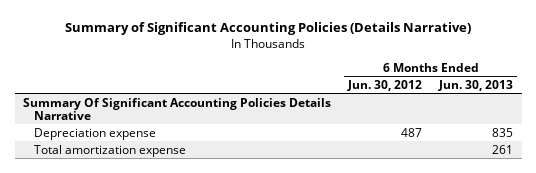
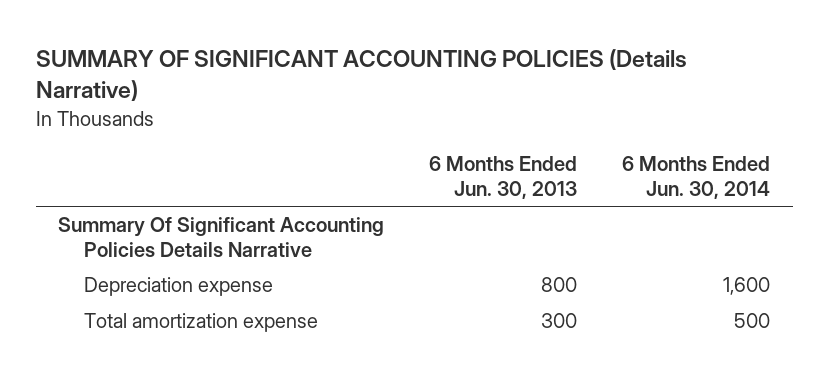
[65,22,472,36] Summary of Significant Accounting Policies (Details Narrative) -> [35,48,687,102] SUMMARY OF SIGNIFICANT ACCOUNTING POLICIES (Details Narrative)
[347,79,423,91] Jun. 30, 2012 -> none
none -> [622,156,771,199] 6 Months Ended Jun. 30, 2014
[492,127,514,137] 835 -> [541,277,578,293] 800
[492,144,514,154] 261 -> [541,313,578,329] 300

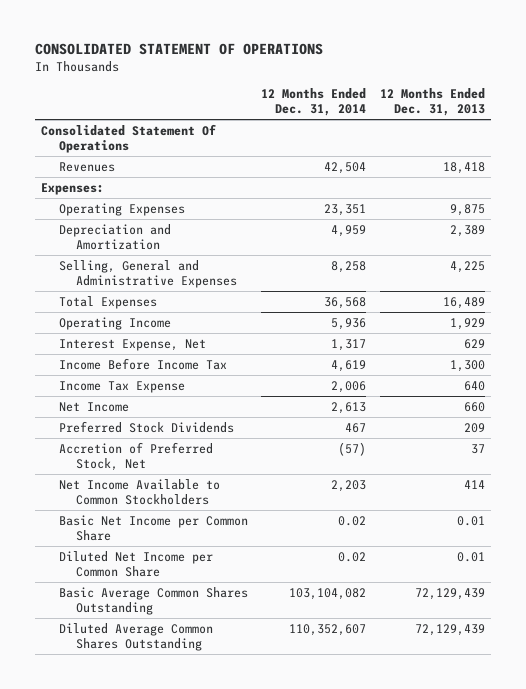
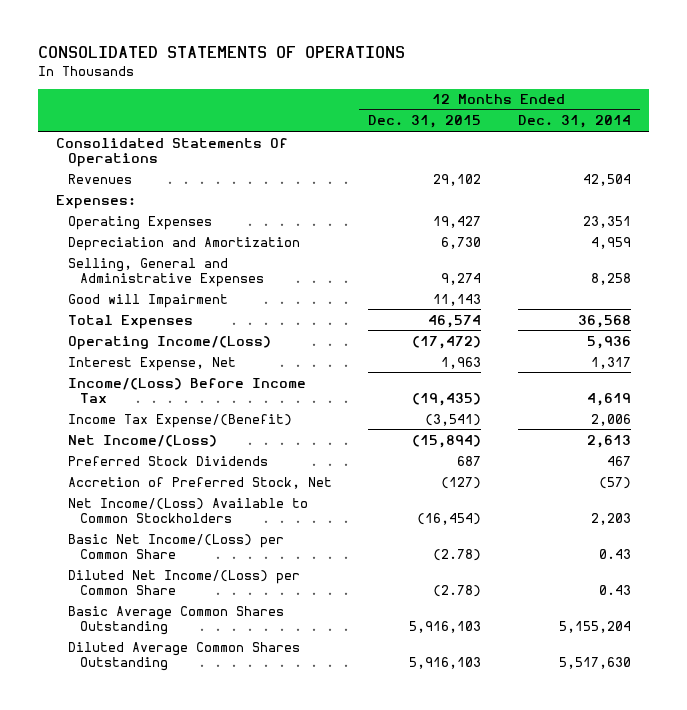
[34,43,323,56] CONSOLIDATED STATEMENT OF OPERATIONS -> [37,46,405,59] CONSOLIDATED STATEMENTS OF OPERATIONS
[379,88,485,117] 12 Months Ended Dec. 31, 2013 -> none
none -> [368,115,482,129] Dec. 31, 2015
[41,123,217,153] Consolidated Statement Of Operations -> [56,137,289,167] Consolidated Statements Of Operations
none -> [68,293,229,308] Good will Impairment
[58,316,171,330] Operating Income -> [68,335,272,350] Operating Income/(Loss)
[58,357,227,370] Income Before Income Tax -> [68,377,307,403] Income/(Loss) Before Income Tax
[58,380,185,393] Income Tax Expense -> [68,413,293,428] Income Tax Expense/(Benefit)
[58,401,129,412] Net Income -> [68,434,218,447] Net Income/(Loss)
[58,478,220,505] Net Income Available to Common Stockholders -> [68,497,309,523] Net Income/(Loss) Available to Common Stockholders
[58,514,248,541] Basic Net Income per Common Share -> [68,533,285,559] Basic Net Income/(Loss) per Common Share
[338,515,367,526] 0.02 -> [598,548,631,559] 0.43
[58,550,213,577] Diluted Net Income per Common Share -> [68,569,301,595] Diluted Net Income/(Loss) per Common Share
[338,551,367,562] 0.02 -> [598,584,631,595] 0.43
[289,587,367,600] 103,104,082 -> [558,620,631,633] 5,155,204
[289,623,367,636] 110,352,607 -> [558,656,631,669] 5,517,630

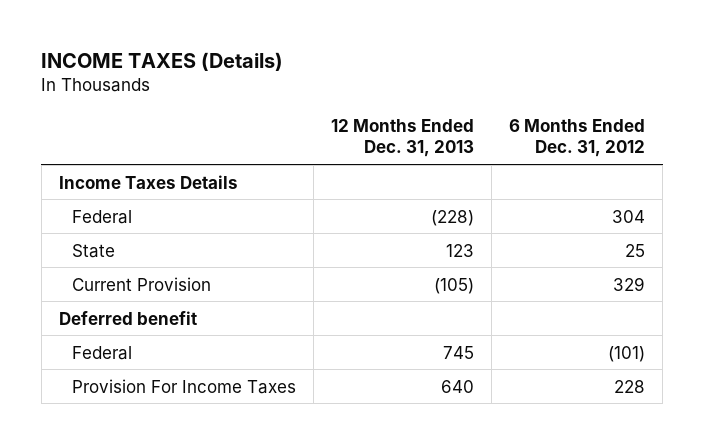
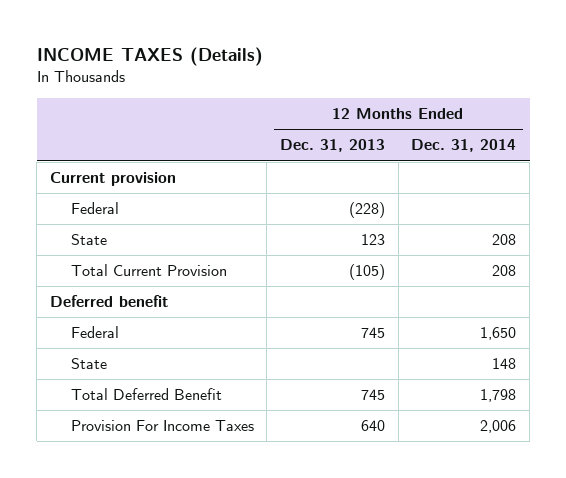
[509,119,646,158] 6 Months Ended Dec. 31, 2012 -> none
none -> [411,139,517,153] Dec. 31, 2014
[58,174,238,189] Income Taxes Details -> none
none -> [49,172,176,187] Current provision
[72,276,212,291] Current Provision -> [70,264,227,277] Total Current Provision
none -> [70,358,107,370] State
none -> [70,388,222,401] Total Deferred Benefit

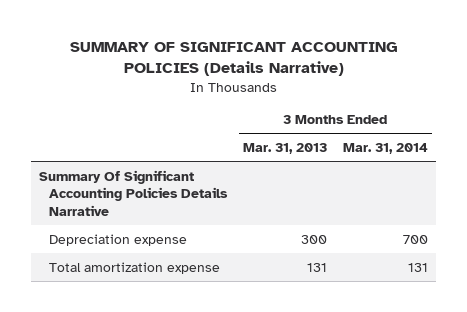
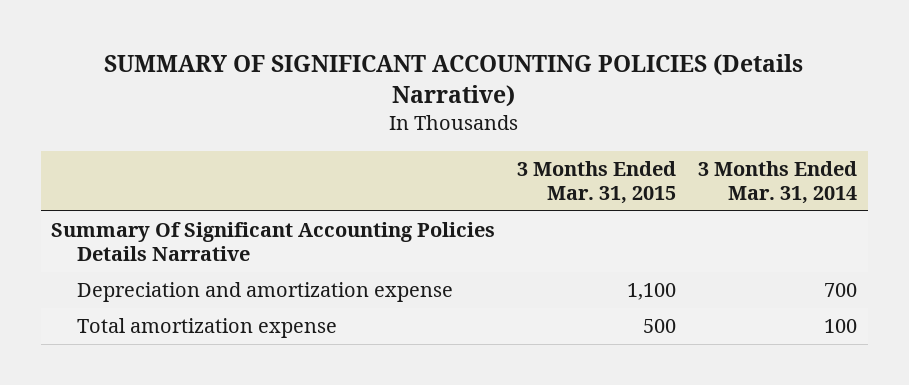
[243,143,328,155] Mar. 31, 2013 -> none
none -> [517,160,677,204] 3 Months Ended Mar. 31, 2015
[49,233,188,246] Depreciation expense -> [77,282,454,303] Depreciation and amortization expense
[407,262,428,272] 131 -> [824,319,858,334] 100

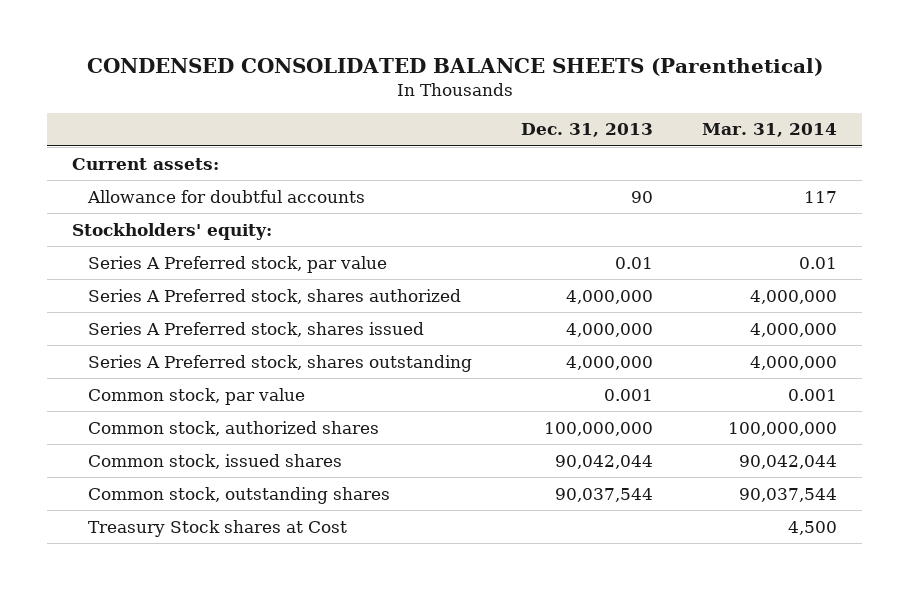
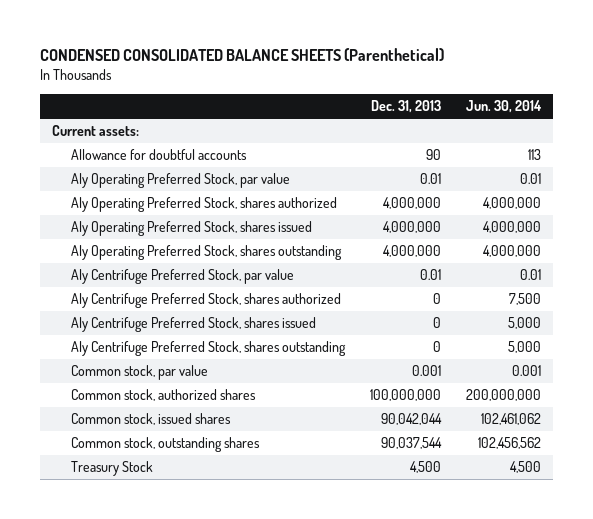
[702,123,838,138] Mar. 31, 2014 -> none
none -> [465,100,542,114] Jun. 30, 2014
[71,222,272,240] Stockholders' equity: -> none
[87,255,387,273] Series A Preferred stock, par value -> [70,173,290,189] Aly Operating Preferred Stock, par value
[87,288,461,304] Series A Preferred stock, shares authorized -> [70,197,337,213] Aly Operating Preferred Stock, shares authorized
[87,321,424,337] Series A Preferred stock, shares issued -> [70,221,312,237] Aly Operating Preferred Stock, shares issued
[87,354,472,372] Series A Preferred stock, shares outstanding -> [70,245,342,261] Aly Operating Preferred Stock, shares outstanding
none -> [70,269,294,285] Aly Centrifuge Preferred Stock, par value
none -> [70,293,341,309] Aly Centrifuge Preferred Stock, shares authorized
none -> [70,317,316,333] Aly Centrifuge Preferred Stock, shares issued
none -> [70,341,346,357] Aly Centrifuge Preferred Stock, shares outstanding
[87,519,347,537] Treasury Stock shares at Cost -> none
none -> [70,461,153,477] Treasury Stock

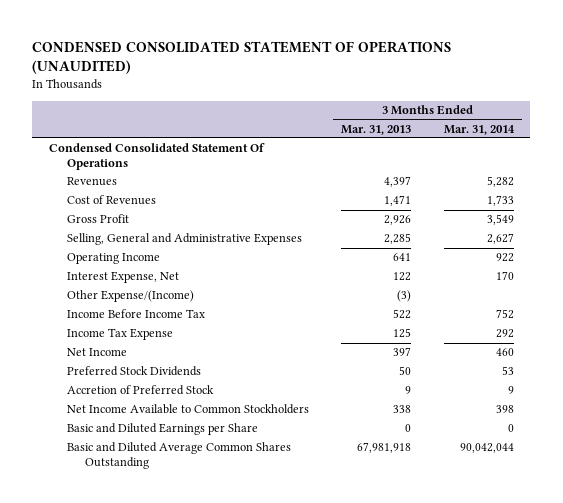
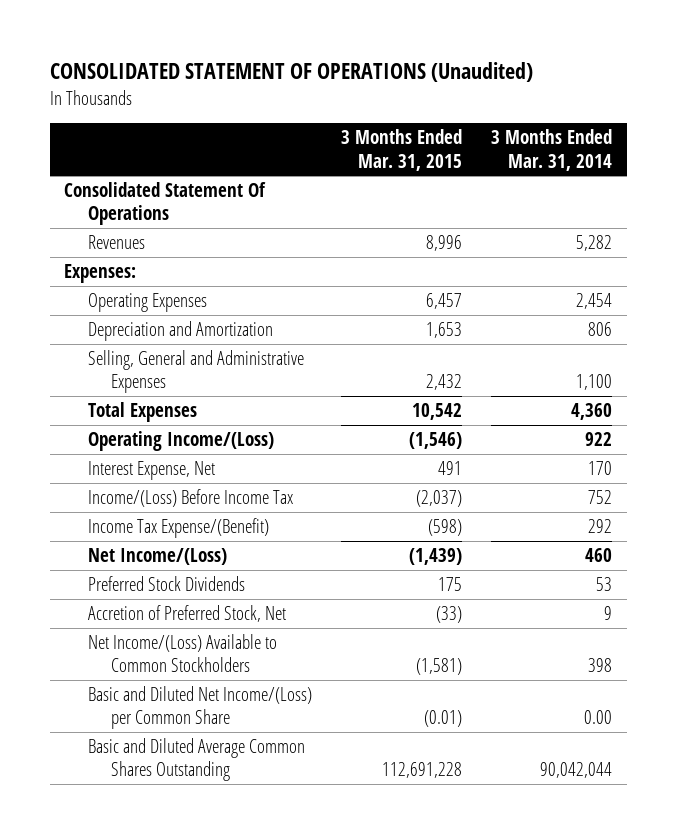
[32,40,452,75] CONDENSED CONSOLIDATED STATEMENT OF OPERATIONS (UNAUDITED) -> [49,62,533,83] CONSOLIDATED STATEMENT OF OPERATIONS (Unaudited)
[341,124,412,135] Mar. 31, 2013 -> none
none -> [340,129,462,171] 3 Months Ended Mar. 31, 2015
[48,143,265,171] Condensed Consolidated Statement Of Operations -> [64,182,267,226] Consolidated Statement Of Operations
[66,195,156,206] Cost of Revenues -> none
[66,214,129,224] Gross Profit -> none
none -> [64,264,137,284] Expenses:
none -> [87,293,207,313] Operating Expenses
none -> [87,321,273,342] Depreciation and Amortization
[487,233,515,245] 2,627 -> [576,374,613,391] 1,100
none -> [87,402,197,423] Total Expenses
[66,253,160,265] Operating Income -> [87,431,274,452] Operating Income/(Loss)
[66,290,194,303] Other Expense/(Income) -> none
[66,309,205,319] Income Before Income Tax -> [87,489,293,508] Income/(Loss) Before Income Tax
[66,328,173,341] Income Tax Expense -> [87,518,269,539] Income Tax Expense/(Benefit)
[66,348,127,357] Net Income -> [87,548,227,566] Net Income/(Loss)
[66,385,214,396] Accretion of Preferred Stock -> [87,605,286,623] Accretion of Preferred Stock, Net
[66,404,309,415] Net Income Available to Common Stockholders -> [87,634,277,673] Net Income/(Loss) Available to Common Stockholders
[66,423,258,436] Basic and Diluted Earnings per Share -> [87,686,312,730] Basic and Diluted Net Income/(Loss) per Common Share
[508,424,515,433] 0 -> [584,710,613,725] 0.00

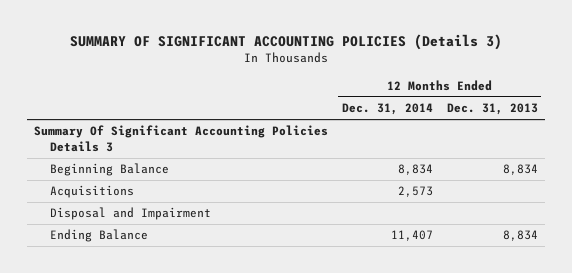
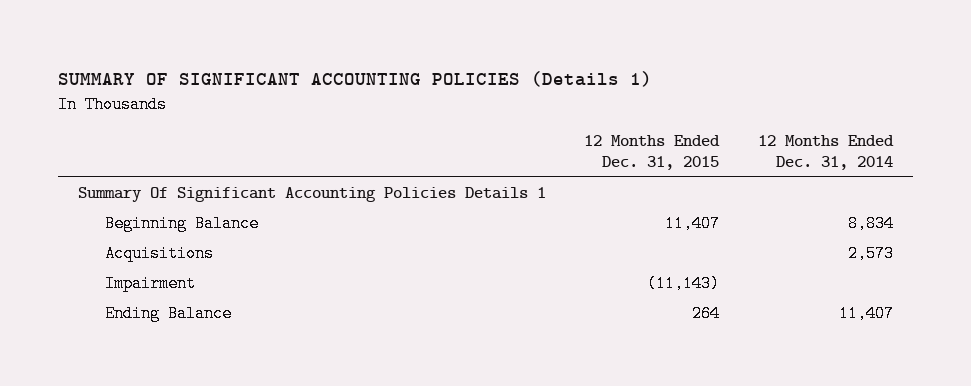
[69,33,502,50] SUMMARY OF SIGNIFICANT ACCOUNTING POLICIES (Details 3) -> [58,71,653,88] SUMMARY OF SIGNIFICANT ACCOUNTING POLICIES (Details 1)
[446,103,538,116] Dec. 31, 2013 -> none
none -> [584,135,721,171] 12 Months Ended Dec. 31, 2015
[33,125,328,153] Summary Of Significant Accounting Policies Details 3 -> [77,187,546,203] Summary Of Significant Accounting Policies Details 1
[49,207,211,221] Disposal and Impairment -> [105,275,197,293] Impairment

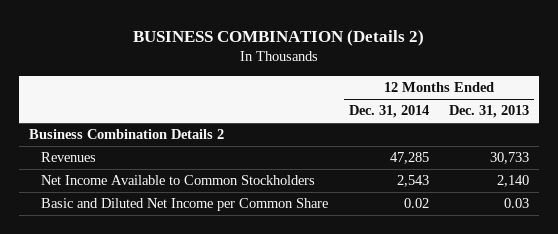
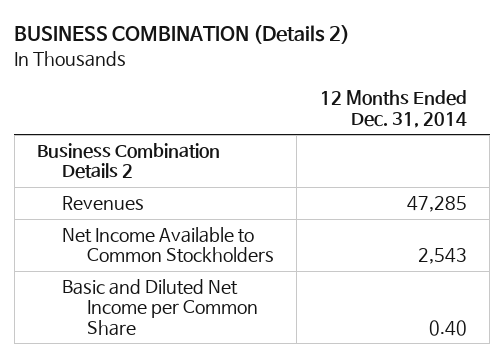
[449,105,530,119] Dec. 31, 2013 -> none
[403,198,429,209] 0.02 -> [428,319,467,336] 0.40

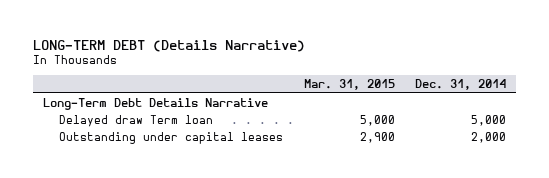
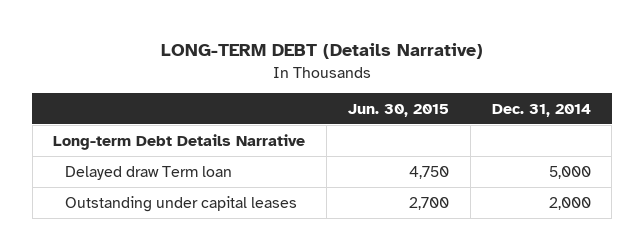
[303,78,395,90] Mar. 31, 2015 -> none
none -> [348,103,450,117] Jun. 30, 2015
[42,97,268,110] Long-Term Debt Details Narrative -> [53,133,306,150] Long-term Debt Details Narrative

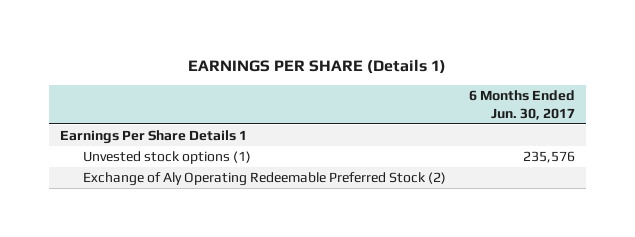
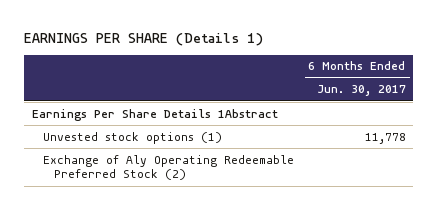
[60,130,248,145] Earnings Per Share Details 1 -> [31,108,278,121] Earnings Per Share Details 1Abstract
[522,151,575,164] 235,576 -> [364,132,406,144] 11,778

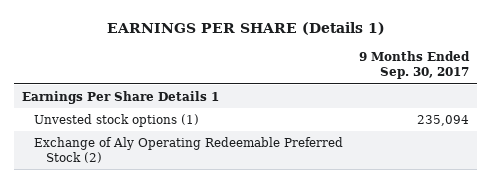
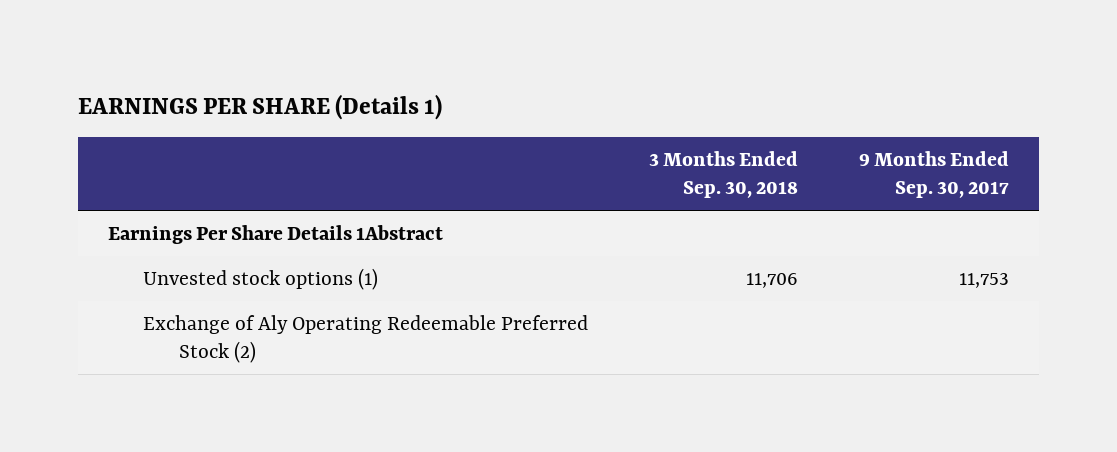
none -> [649,151,799,199] 3 Months Ended Sep. 30, 2018
[22,91,220,105] Earnings Per Share Details 1 -> [108,225,444,245] Earnings Per Share Details 1Abstract
[417,115,470,127] 235,094 -> [958,273,1009,289] 11,753

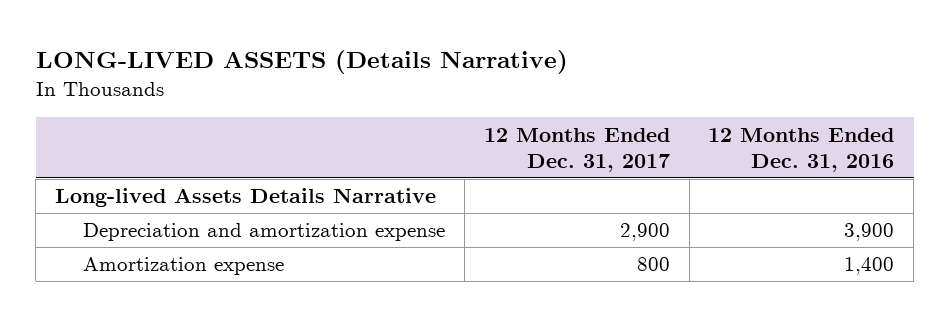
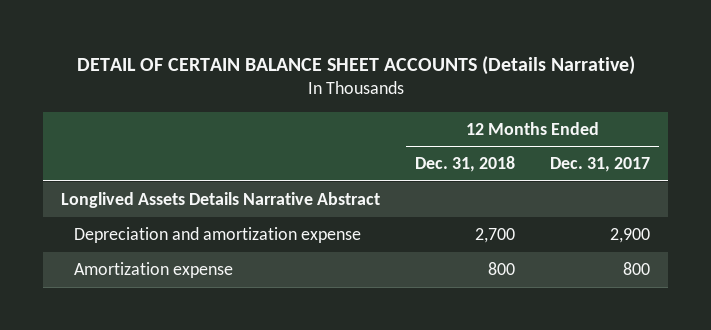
[35,50,568,75] LONG-LIVED ASSETS (Details Narrative) -> [76,55,635,75] DETAIL OF CERTAIN BALANCE SHEET ACCOUNTS (Details Narrative)
[708,127,895,172] 12 Months Ended Dec. 31, 2016 -> none
none -> [415,156,516,173] Dec. 31, 2018
[55,188,437,208] Long-lived Assets Details Narrative -> [61,191,381,208] Longlived Assets Details Narrative Abstract

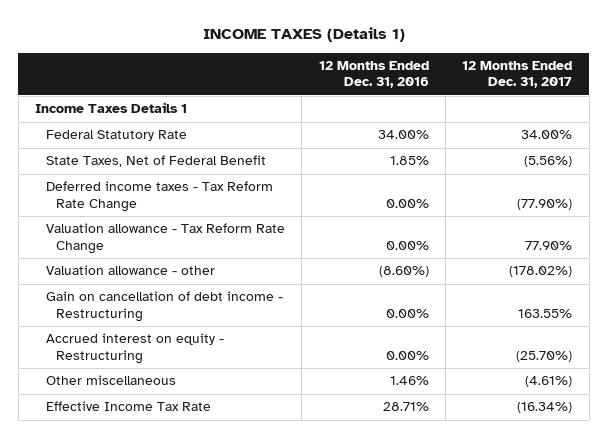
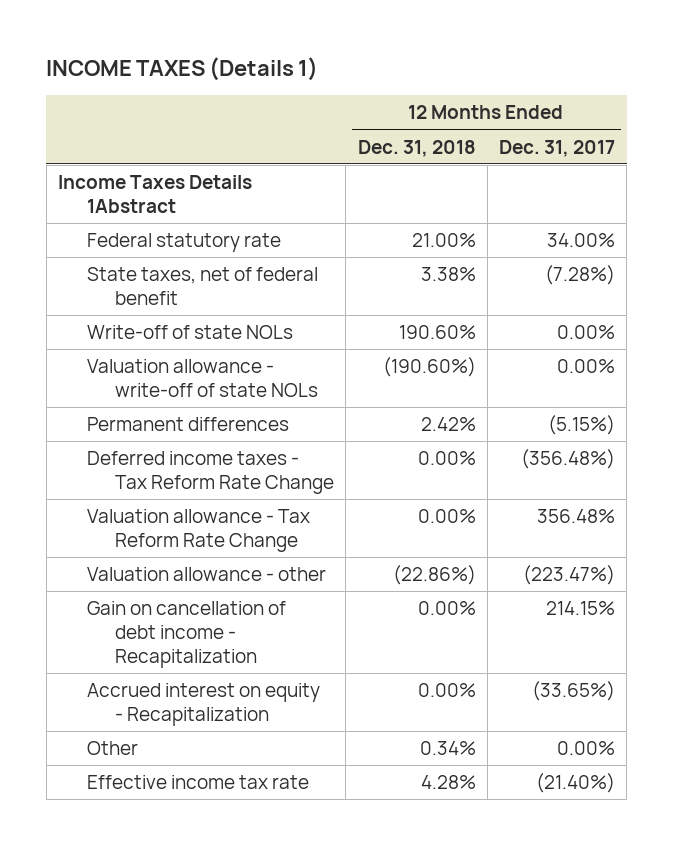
[318,61,429,89] 12 Months Ended Dec. 31, 2016 -> none
none -> [357,139,476,157] Dec. 31, 2018
[35,102,188,114] Income Taxes Details 1 -> [58,175,253,214] Income Taxes Details 1Abstract
[45,130,187,142] Federal Statutory Rate -> [86,233,281,253] Federal statutory rate
[45,155,266,168] State Taxes, Net of Federal Benefit -> [86,267,318,306] State taxes, net of federal benefit
[524,156,573,168] (5.56%) -> [545,265,616,286] (7.28%)
none -> [86,325,293,340] Write-off of state NOLs
none -> [86,359,319,398] Valuation allowance - write-off of state NOLs
none -> [86,417,289,432] Permanent differences
[517,198,573,210] (77.90%) -> [521,449,616,470] (356.48%)
[525,240,573,250] 77.90% -> [537,509,616,524] 356.48%
[509,266,573,278] (178.02%) -> [523,565,616,586] (223.47%)
[45,291,283,322] Gain on cancellation of debt income - Restructuring -> [86,601,286,668] Gain on cancellation of debt income - Recapitalization
[518,308,573,318] 163.55% -> [546,601,616,616] 214.15%
[45,333,224,364] Accrued interest on equity - Restructuring -> [86,683,320,727] Accrued interest on equity - Recapitalization
[516,350,573,362] (25.70%) -> [532,681,616,702] (33.65%)
[45,375,176,386] Other miscellaneous -> [86,741,138,756] Other
[525,376,573,388] (4.61%) -> [557,741,616,756] 0.00%
[45,401,211,412] Effective Income Tax Rate -> [86,775,309,790] Effective income tax rate
[517,402,573,414] (16.34%) -> [536,773,616,794] (21.40%)

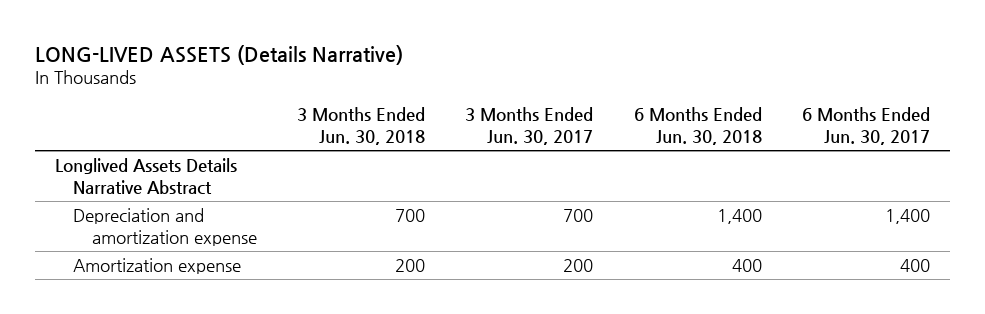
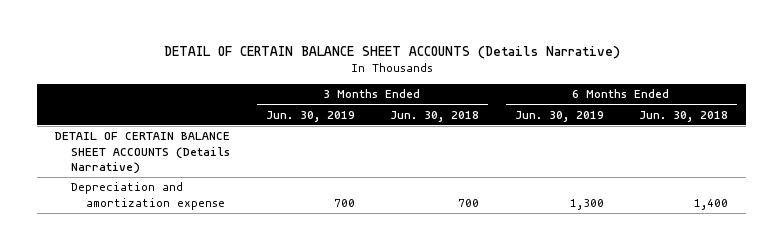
[34,44,403,65] LONG-LIVED ASSETS (Details Narrative) -> [163,45,620,59] DETAIL OF CERTAIN BALANCE SHEET ACCOUNTS (Details Narrative)
[465,107,594,145] 3 Months Ended Jun. 30, 2017 -> none
[802,107,931,145] 6 Months Ended Jun. 30, 2017 -> none
none -> [265,110,355,122] Jun. 30, 2019
none -> [514,110,604,122] Jun. 30, 2019
[54,158,237,195] Longlived Assets Details Narrative Abstract -> none
none -> [55,132,231,174] DETAIL OF CERTAIN BALANCE SHEET ACCOUNTS (Details Narrative)
[73,258,242,275] Amortization expense -> none

